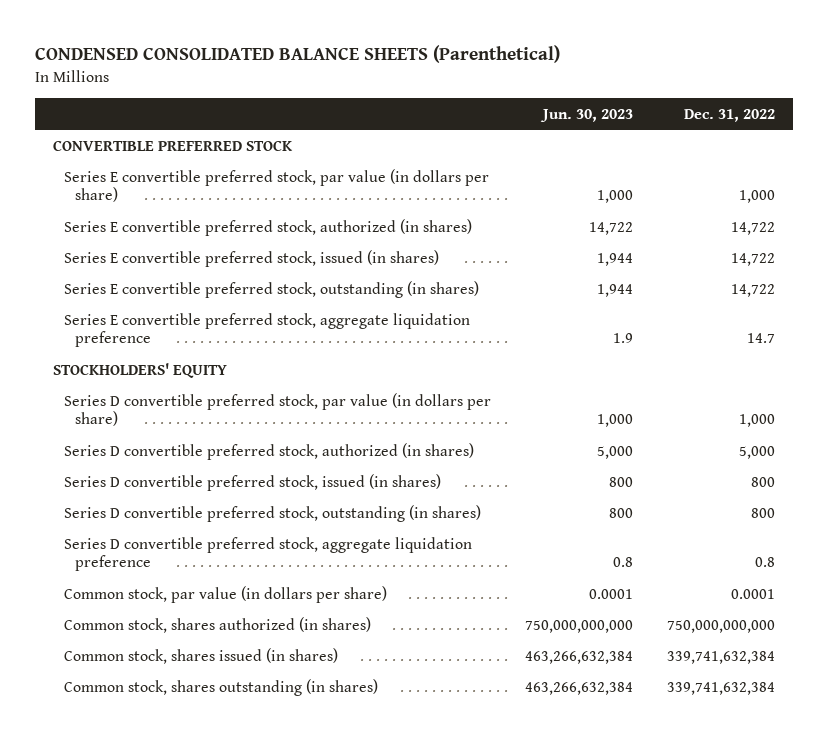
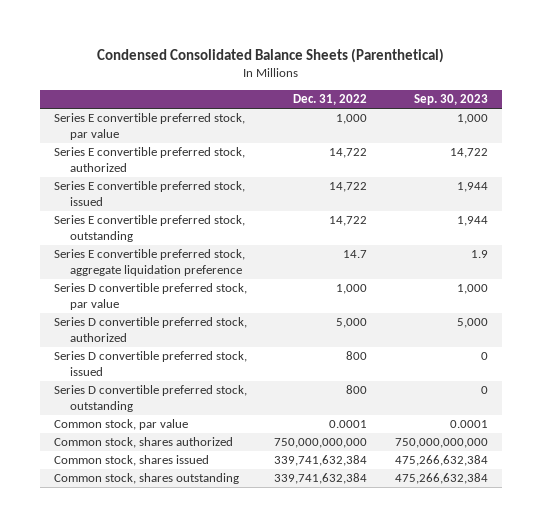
[35,45,561,64] CONDENSED CONSOLIDATED BALANCE SHEETS (Parenthetical) -> [96,48,444,64] Condensed Consolidated Balance Sheets (Parenthetical)
[540,108,634,122] Jun. 30, 2023 -> none
none -> [413,94,488,106] Sep. 30, 2023
[52,139,293,151] CONVERTIBLE PREFERRED STOCK -> none
[63,168,489,203] Series E convertible preferred stock, par value (in dollars per share) -> [54,113,246,140] Series E convertible preferred stock, par value
[63,218,472,236] Series E convertible preferred stock, authorized (in shares) -> [54,147,246,172] Series E convertible preferred stock, authorized
[63,249,439,267] Series E convertible preferred stock, issued (in shares) -> [54,181,246,206] Series E convertible preferred stock, issued
[63,280,479,298] Series E convertible preferred stock, outstanding (in shares) -> [54,215,246,242] Series E convertible preferred stock, outstanding
[52,362,227,378] STOCKHOLDERS' EQUITY -> none
[63,536,472,572] Series D convertible preferred stock, aggregate liquidation preference -> none
[63,392,491,427] Series D convertible preferred stock, par value (in dollars per share) -> [54,283,248,310] Series D convertible preferred stock, par value
[63,442,474,460] Series D convertible preferred stock, authorized (in shares) -> [54,317,248,342] Series D convertible preferred stock, authorized
[63,473,441,491] Series D convertible preferred stock, issued (in shares) -> [54,351,248,376] Series D convertible preferred stock, issued
[63,504,481,522] Series D convertible preferred stock, outstanding (in shares) -> [54,385,248,412] Series D convertible preferred stock, outstanding
[63,585,387,603] Common stock, par value (in dollars per share) -> [54,419,189,431] Common stock, par value
[63,616,371,633] Common stock, shares authorized (in shares) -> [54,437,234,449] Common stock, shares authorized
[63,647,338,664] Common stock, shares issued (in shares) -> [54,455,210,467] Common stock, shares issued
[63,678,378,696] Common stock, shares outstanding (in shares) -> [54,473,240,485] Common stock, shares outstanding

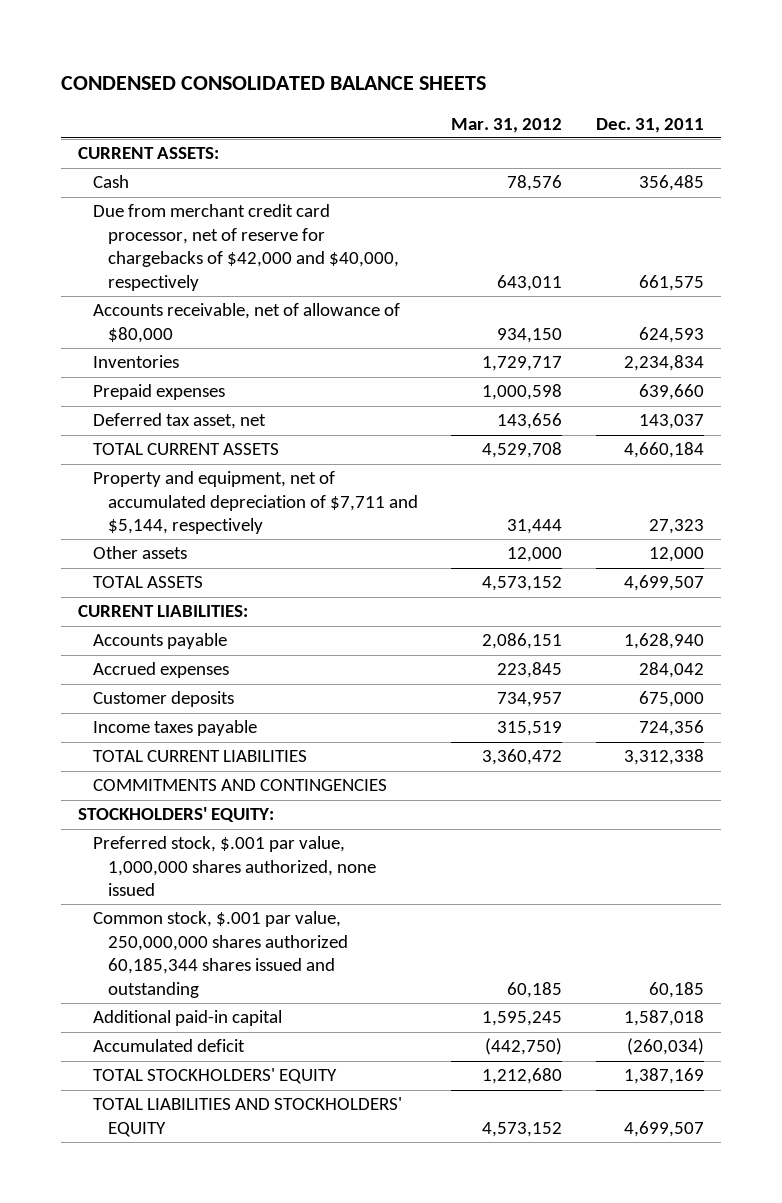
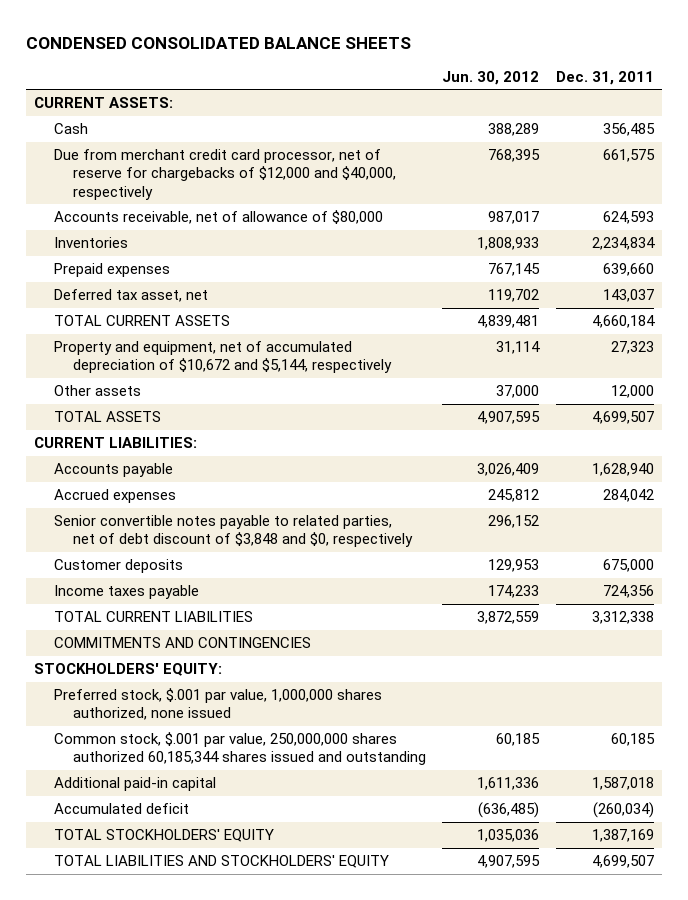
[451,117,563,133] Mar. 31, 2012 -> none
none -> [442,70,540,85] Jun. 30, 2012
[92,204,399,291] Due from merchant credit card processor, net of reserve for chargebacks of $42,000 and $40,000, respectively -> [53,149,396,200] Due from merchant credit card processor, net of reserve for chargebacks of $12,000 and $40,000, respectively
[92,471,418,535] Property and equipment, net of accumulated depreciation of $7,711 and $5,144, respectively -> [53,341,392,374] Property and equipment, net of accumulated depreciation of $10,672 and $5,144, respectively
none -> [53,515,413,548] Senior convertible notes payable to related parties, net of debt discount of $3,848 and $0, respectively

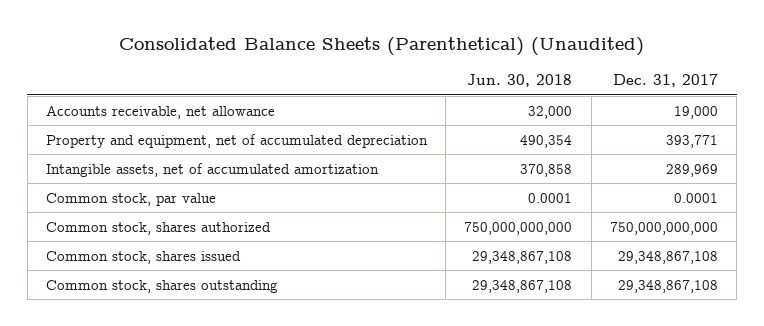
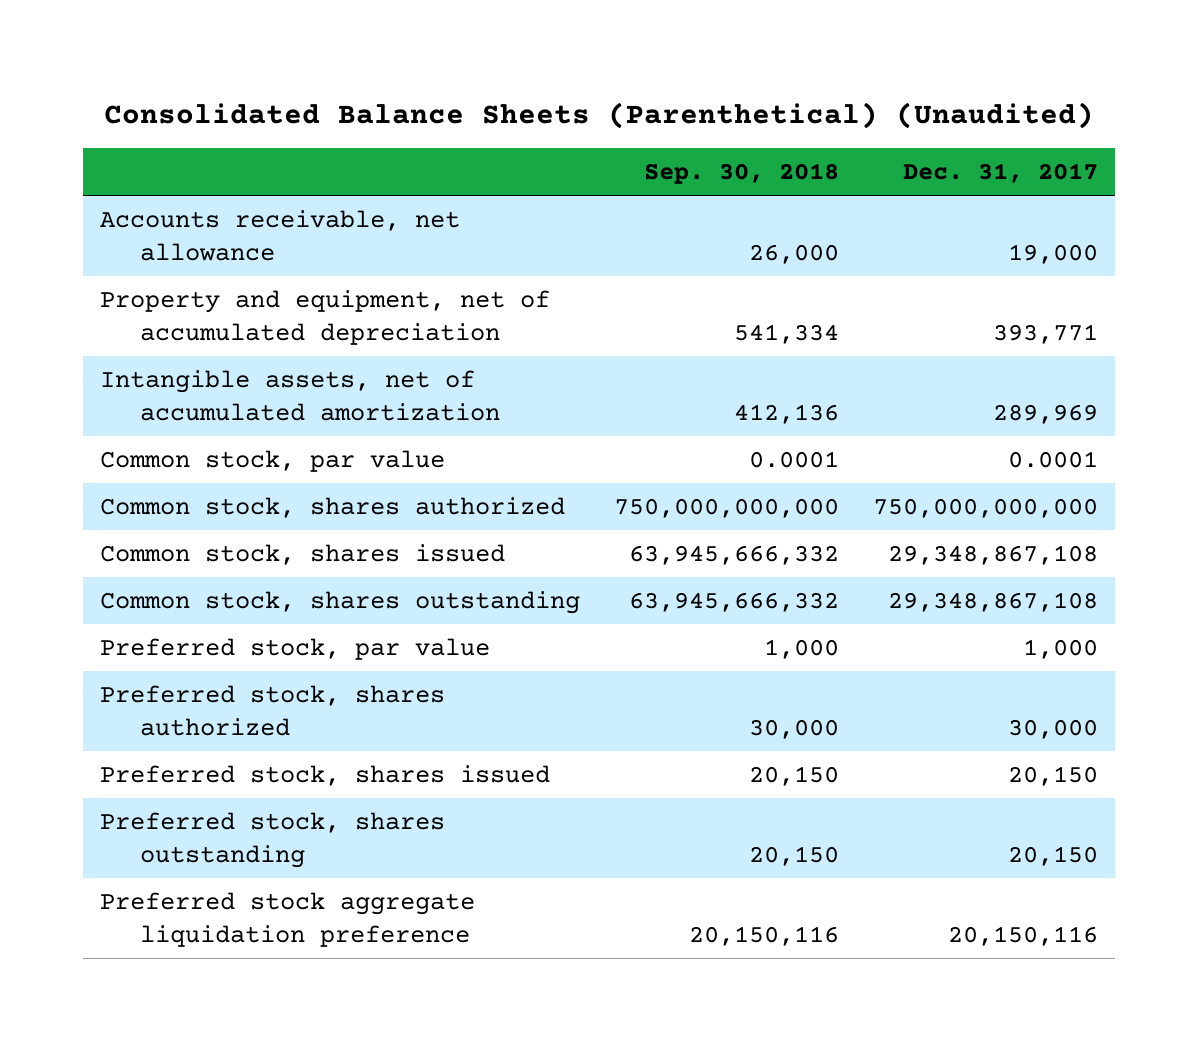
[467,74,573,88] Jun. 30, 2018 -> none
none -> [643,163,839,185] Sep. 30, 2018
none -> [99,638,490,661] Preferred stock, par value
none -> [99,685,445,736] Preferred stock, shares authorized
none -> [99,765,550,787] Preferred stock, shares issued
none -> [99,812,445,868] Preferred stock, shares outstanding
none -> [99,892,475,947] Preferred stock aggregate liquidation preference

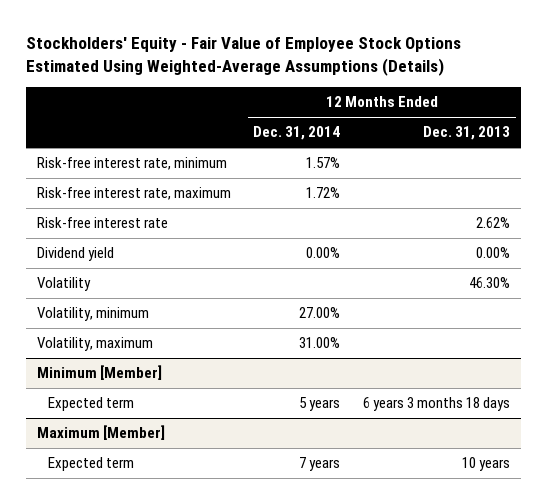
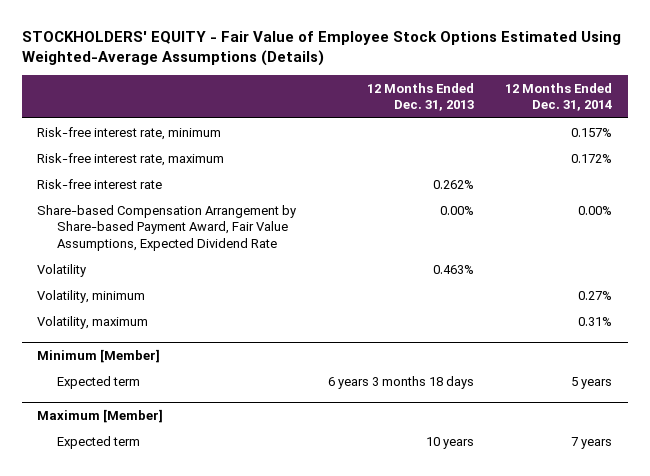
[25,36,461,77] Stockholders' Equity - Fair Value of Employee Stock Options Estimated Using Weighted-Average Assumptions (Details) -> [21,30,621,67] STOCKHOLDERS' EQUITY - Fair Value of Employee Stock Options Estimated Using Weighted-Average Assumptions (Details)
[306,157,341,169] 1.57% -> [571,127,613,137] 0.157%
[306,187,341,199] 1.72% -> [571,153,613,163] 0.172%
[475,217,510,229] 2.62% -> [432,179,474,189] 0.262%
[36,247,114,262] Dividend yield -> [37,204,297,251] Share-based Compensation Arrangement by Share-based Payment Award, Fair Value Assumptions, Expected Dividend Rate
[468,277,510,289] 46.30% -> [432,264,474,274] 0.463%
[299,307,341,319] 27.00% -> [578,290,613,300] 0.27%
[299,337,341,349] 31.00% -> [578,316,613,326] 0.31%

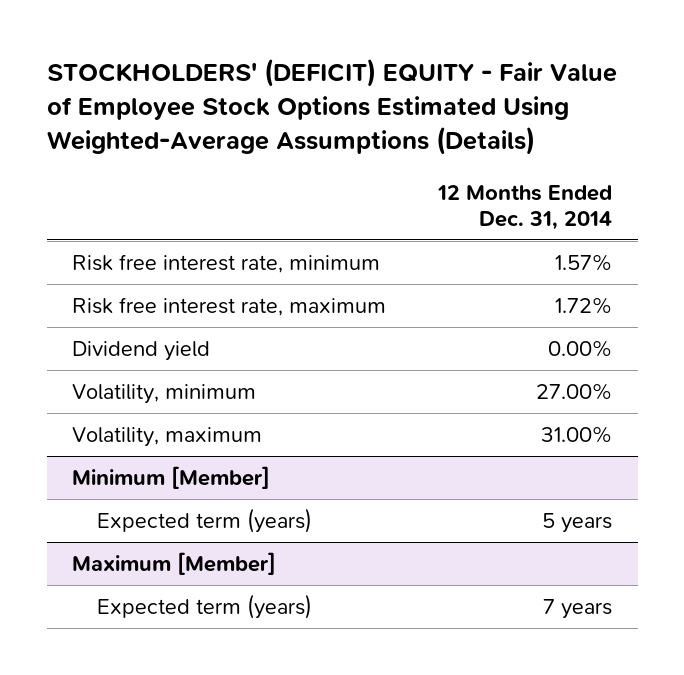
[21,30,621,67] STOCKHOLDERS' EQUITY - Fair Value of Employee Stock Options Estimated Using Weighted-Average Assumptions (Details) -> [46,57,617,156] STOCKHOLDERS' (DEFICIT) EQUITY - Fair Value of Employee Stock Options Estimated Using Weighted-Average Assumptions (Details)
[366,82,474,112] 12 Months Ended Dec. 31, 2013 -> none
[37,178,163,189] Risk-free interest rate -> none
[37,263,87,277] Volatility -> none
[37,126,222,140] Risk-free interest rate, minimum -> [72,253,381,273] Risk free interest rate, minimum
[571,127,613,137] 0.157% -> [554,253,612,271] 1.57%
[37,152,225,166] Risk-free interest rate, maximum -> [72,296,387,316] Risk free interest rate, maximum
[571,153,613,163] 0.172% -> [554,296,612,314] 1.72%
[37,204,297,251] Share-based Compensation Arrangement by Share-based Payment Award, Fair Value Assumptions, Expected Dividend Rate -> [72,340,211,361] Dividend yield
[578,290,613,300] 0.27% -> [535,382,612,400] 27.00%
[578,316,613,326] 0.31% -> [540,425,612,443] 31.00%
[57,375,141,389] Expected term -> [97,507,313,533] Expected term (years)
[57,435,141,449] Expected term -> [97,593,313,619] Expected term (years)

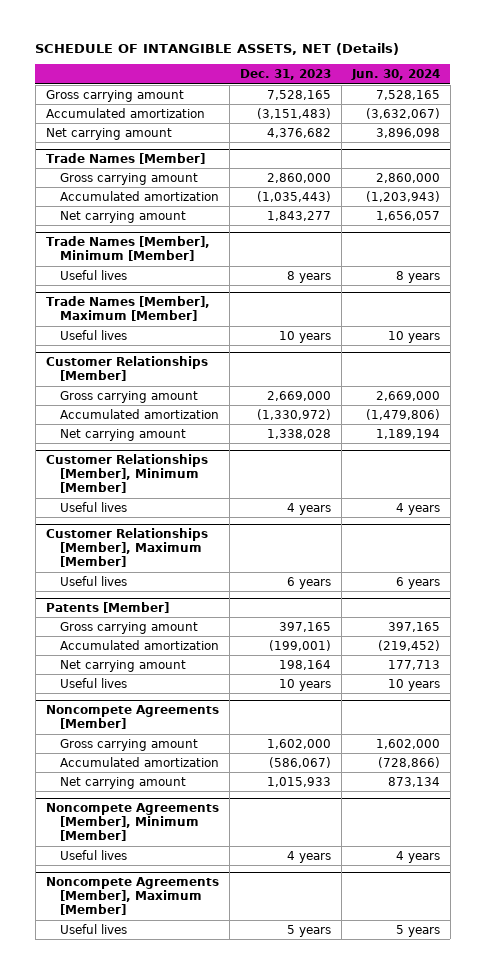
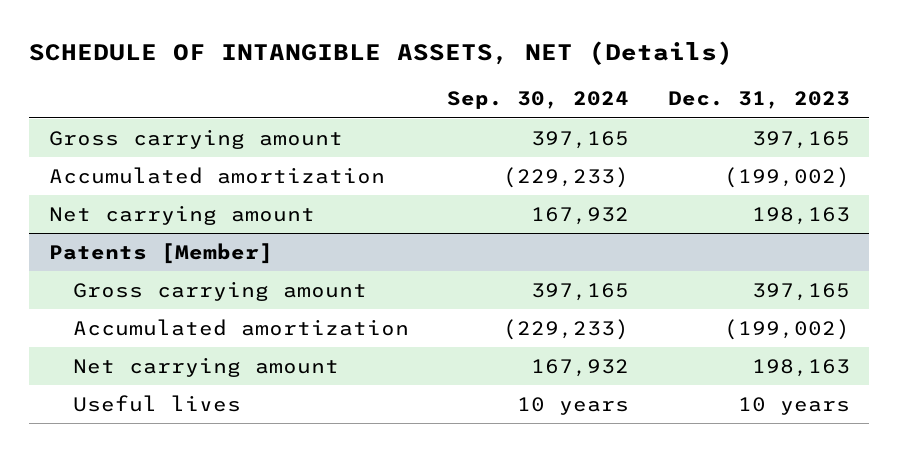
[351,69,441,81] Jun. 30, 2024 -> none
none -> [447,91,630,110] Sep. 30, 2024
[45,152,205,164] Trade Names [Member] -> none
[60,172,199,185] Gross carrying amount -> none
[60,190,220,201] Accumulated amortization -> none
[60,210,187,223] Net carrying amount -> none
[45,235,210,261] Trade Names [Member], Minimum [Member] -> none
[60,269,128,280] Useful lives -> none
[45,295,210,321] Trade Names [Member], Maximum [Member] -> none
[60,329,128,340] Useful lives -> none
[45,355,208,381] Customer Relationships [Member] -> none
[60,390,199,403] Gross carrying amount -> none
[60,408,220,419] Accumulated amortization -> none
[60,428,187,441] Net carrying amount -> none
[45,453,208,494] Customer Relationships [Member], Minimum [Member] -> none
[60,501,128,512] Useful lives -> none
[45,527,208,568] Customer Relationships [Member], Maximum [Member] -> none
[60,575,128,586] Useful lives -> none
[267,89,332,100] 7,528,165 -> [751,130,850,149] 397,165
[257,107,332,119] (3,151,483) -> [723,166,850,188] (199,002)
[267,127,332,138] 4,376,682 -> [751,206,850,225] 198,163
[269,639,332,651] (199,001) -> [723,318,850,340] (199,002)
[279,659,332,670] 198,164 -> [751,358,850,377] 198,163
[45,704,219,729] Noncompete Agreements [Member] -> none
[60,738,199,751] Gross carrying amount -> none
[60,756,220,767] Accumulated amortization -> none
[60,776,187,789] Net carrying amount -> none
[45,802,219,842] Noncompete Agreements [Member], Minimum [Member] -> none
[60,849,128,860] Useful lives -> none
[45,876,219,916] Noncompete Agreements [Member], Maximum [Member] -> none
[60,923,128,934] Useful lives -> none

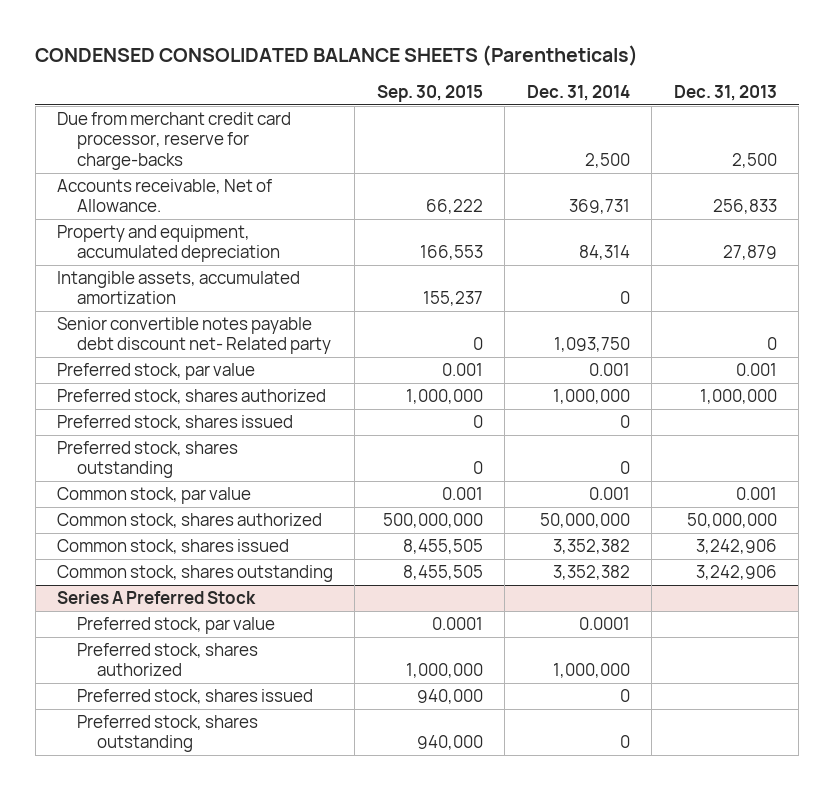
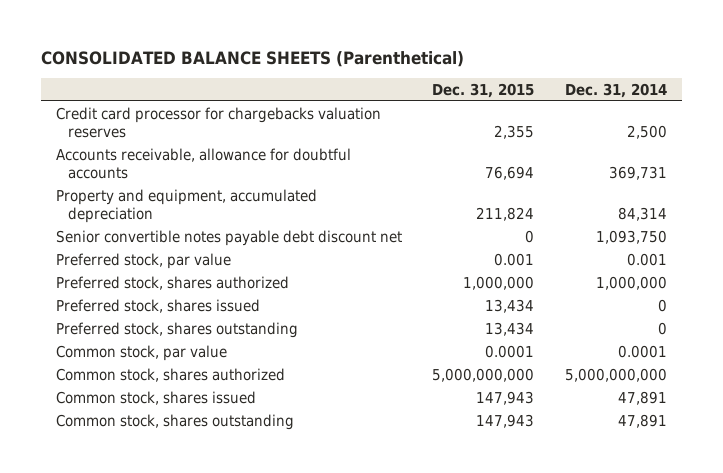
[35,44,639,66] CONDENSED CONSOLIDATED BALANCE SHEETS (Parentheticals) -> [41,50,465,67] CONSOLIDATED BALANCE SHEETS (Parenthetical)
[376,84,483,102] Sep. 30, 2015 -> none
[673,84,777,101] Dec. 31, 2013 -> none
none -> [432,82,535,98] Dec. 31, 2015
[56,112,291,170] Due from merchant credit card processor, reserve for charge-backs -> none
none -> [56,106,382,139] Credit card processor for chargebacks valuation reserves
[56,179,272,213] Accounts receivable, Net of Allowance. -> [56,147,352,180] Accounts receivable, allowance for doubtful accounts
[56,271,300,305] Intangible assets, accumulated amortization -> none
[56,317,331,355] Senior convertible notes payable debt discount net- Related party -> [56,229,403,246] Senior convertible notes payable debt discount net
[56,591,256,605] Series A Preferred Stock -> none
[76,617,275,635] Preferred stock, par value -> none
[76,643,258,677] Preferred stock, shares authorized -> none
[76,689,313,705] Preferred stock, shares issued -> none
[76,715,258,753] Preferred stock, shares outstanding -> none
[588,487,630,501] 0.001 -> [617,344,667,358] 0.0001
[539,513,630,529] 50,000,000 -> [564,367,667,382] 5,000,000,000
[552,539,630,555] 3,352,382 -> [617,390,667,405] 47,891
[552,565,630,581] 3,352,382 -> [617,413,667,428] 47,891

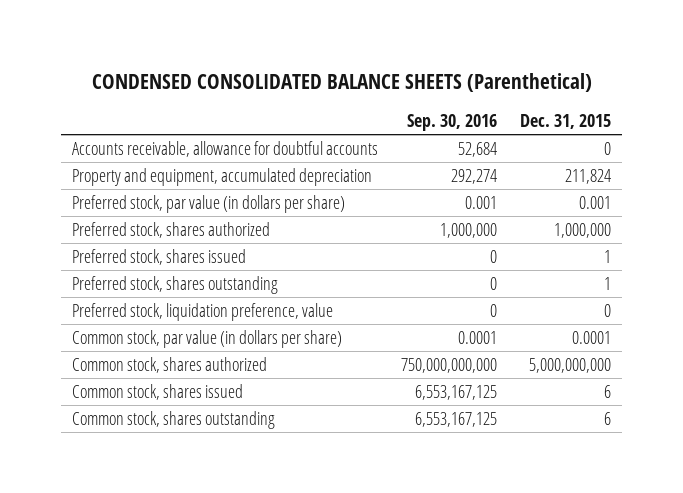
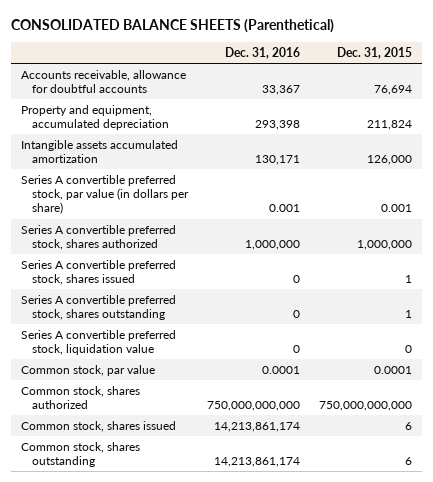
[91,73,592,93] CONDENSED CONSOLIDATED BALANCE SHEETS (Parenthetical) -> [10,18,334,33] CONSOLIDATED BALANCE SHEETS (Parenthetical)
[407,114,498,132] Sep. 30, 2016 -> none
none -> [224,47,300,60] Dec. 31, 2016
[604,142,612,156] 0 -> [374,85,413,96] 76,694
none -> [20,140,178,164] Intangible assets accumulated amortization
[72,195,346,214] Preferred stock, par value (in dollars per share) -> [20,175,189,215] Series A convertible preferred stock, par value (in dollars per share)
[72,222,271,239] Preferred stock, shares authorized -> [20,225,176,251] Series A convertible preferred stock, shares authorized
[72,249,247,266] Preferred stock, shares issued -> [20,260,176,286] Series A convertible preferred stock, shares issued
[72,276,279,295] Preferred stock, shares outstanding -> [20,295,176,321] Series A convertible preferred stock, shares outstanding
[72,303,334,322] Preferred stock, liquidation preference, value -> [20,330,176,356] Series A convertible preferred stock, liquidation value
[72,330,343,349] Common stock, par value (in dollars per share) -> [20,365,155,377] Common stock, par value
[529,358,612,374] 5,000,000,000 -> [319,401,413,412] 750,000,000,000

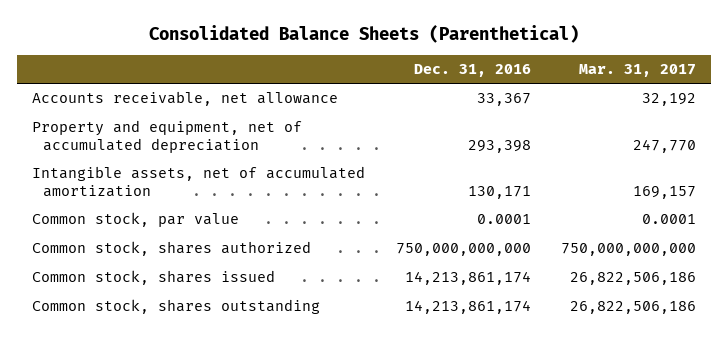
[10,18,334,33] CONSOLIDATED BALANCE SHEETS (Parenthetical) -> [149,25,580,44] Consolidated Balance Sheets (Parenthetical)
[337,47,413,60] Dec. 31, 2015 -> none
none -> [578,64,696,78] Mar. 31, 2017
[20,175,189,215] Series A convertible preferred stock, par value (in dollars per share) -> none
[20,225,176,251] Series A convertible preferred stock, shares authorized -> none
[20,260,176,286] Series A convertible preferred stock, shares issued -> none
[20,295,176,321] Series A convertible preferred stock, shares outstanding -> none
[20,330,176,356] Series A convertible preferred stock, liquidation value -> none
[20,70,186,94] Accounts receivable, allowance for doubtful accounts -> [32,91,339,107] Accounts receivable, net allowance
[20,105,169,131] Property and equipment, accumulated depreciation -> [32,120,303,153] Property and equipment, net of accumulated depreciation
[20,140,178,164] Intangible assets accumulated amortization -> [32,166,366,197] Intangible assets, net of accumulated amortization

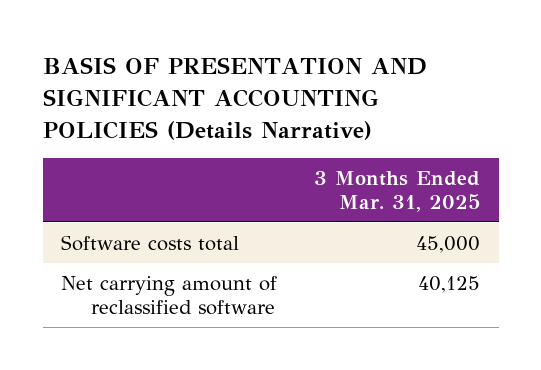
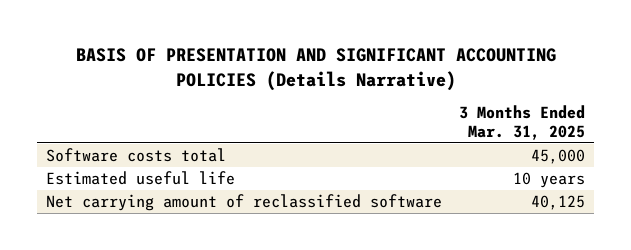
none -> [45,170,235,185] Estimated useful life

